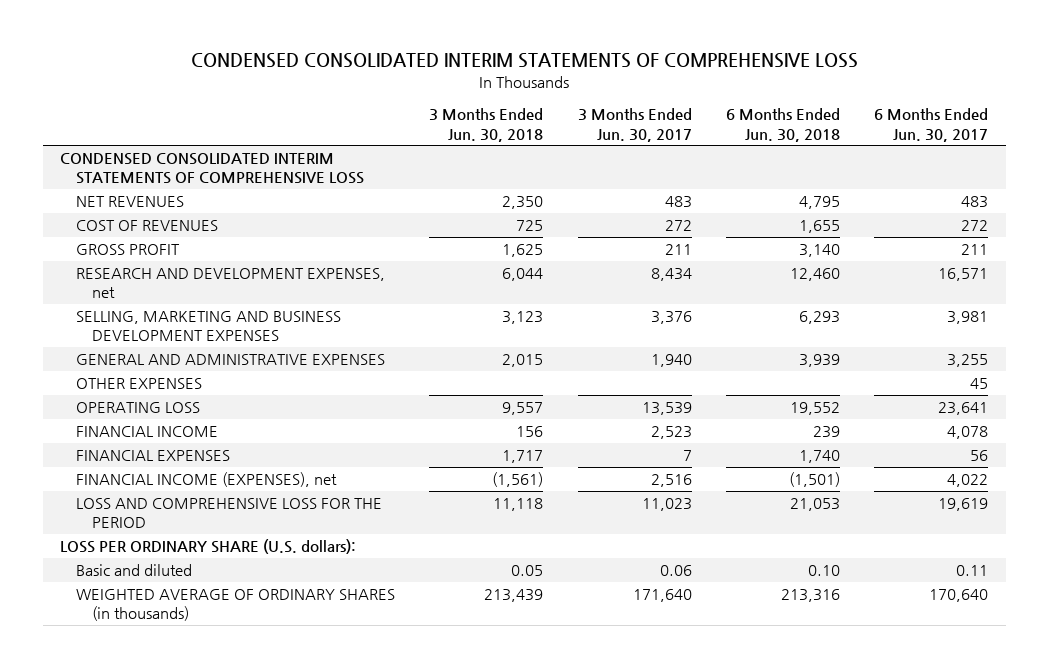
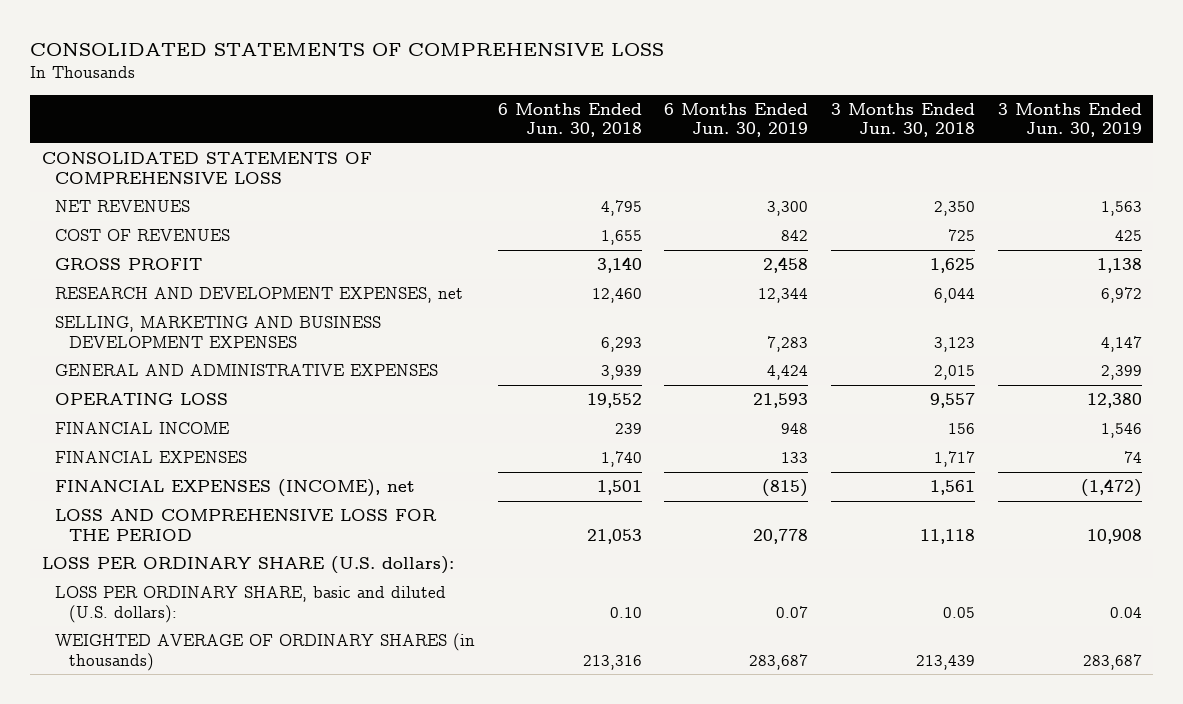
[191,53,859,69] CONDENSED CONSOLIDATED INTERIM STATEMENTS OF COMPREHENSIVE LOSS -> [30,42,665,56] CONSOLIDATED STATEMENTS OF COMPREHENSIVE LOSS
[577,108,692,142] 3 Months Ended Jun. 30, 2017 -> none
[874,108,989,142] 6 Months Ended Jun. 30, 2017 -> none
none -> [664,102,809,138] 6 Months Ended Jun. 30, 2019
none -> [997,102,1142,138] 3 Months Ended Jun. 30, 2019
[59,153,364,185] CONDENSED CONSOLIDATED INTERIM STATEMENTS OF COMPREHENSIVE LOSS -> [41,152,372,184] CONSOLIDATED STATEMENTS OF COMPREHENSIVE LOSS
[75,378,202,390] OTHER EXPENSES -> none
[75,472,337,488] FINANCIAL INCOME (EXPENSES), net -> [55,479,416,498] FINANCIAL EXPENSES (INCOME), net
[492,472,544,488] (1,561) -> [930,480,976,496] 1,561
[788,472,840,488] (1,501) -> [596,480,642,496] 1,501
[75,564,192,577] Basic and diluted -> [55,586,447,623] LOSS PER ORDINARY SHARE, basic and diluted (U.S. dollars):

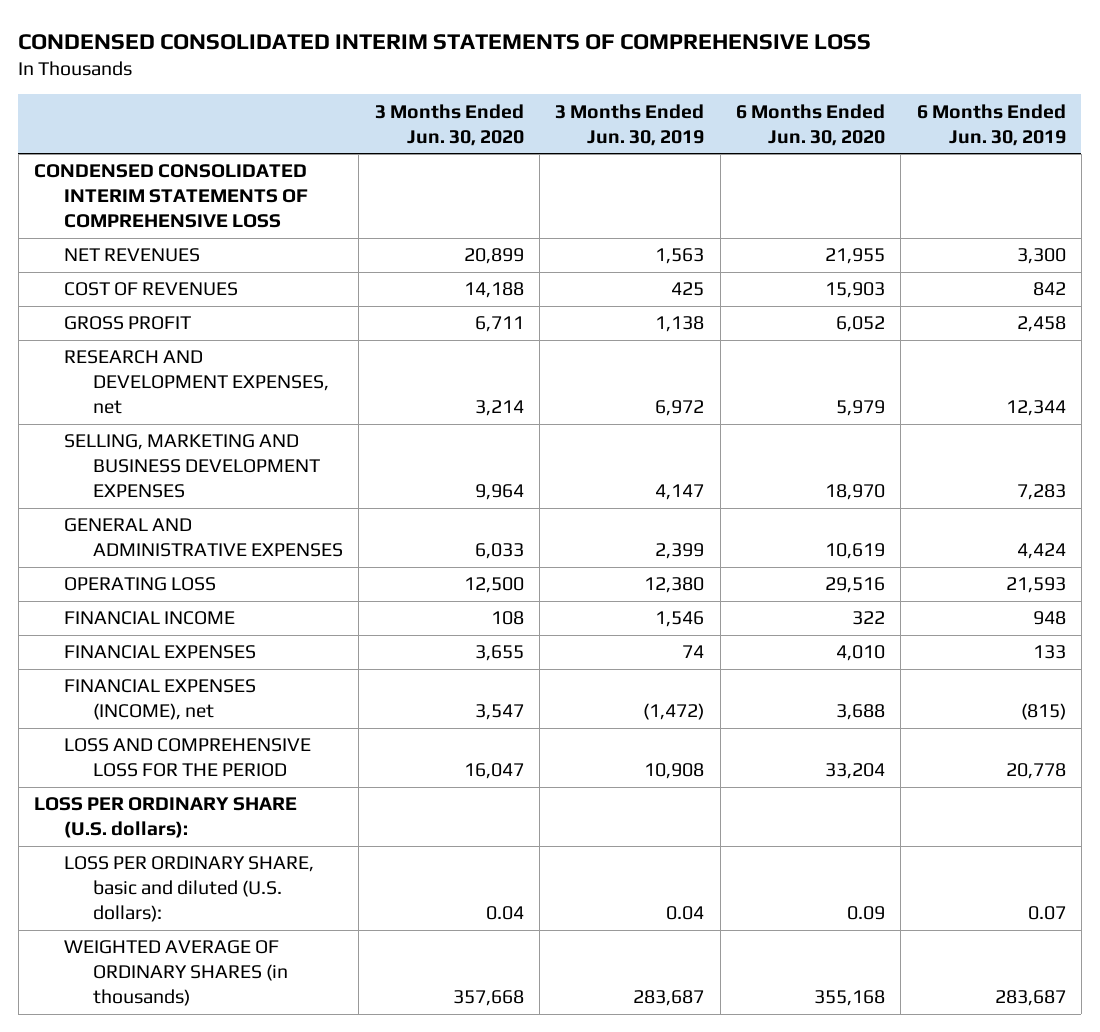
[30,42,665,56] CONSOLIDATED STATEMENTS OF COMPREHENSIVE LOSS -> [18,33,872,50] CONDENSED CONSOLIDATED INTERIM STATEMENTS OF COMPREHENSIVE LOSS
[497,102,642,138] 6 Months Ended Jun. 30, 2018 -> none
[831,102,976,138] 3 Months Ended Jun. 30, 2018 -> none
none -> [374,103,524,146] 3 Months Ended Jun. 30, 2020
none -> [735,103,885,146] 6 Months Ended Jun. 30, 2020
[41,152,372,184] CONSOLIDATED STATEMENTS OF COMPREHENSIVE LOSS -> [34,164,308,229] CONDENSED CONSOLIDATED INTERIM STATEMENTS OF COMPREHENSIVE LOSS

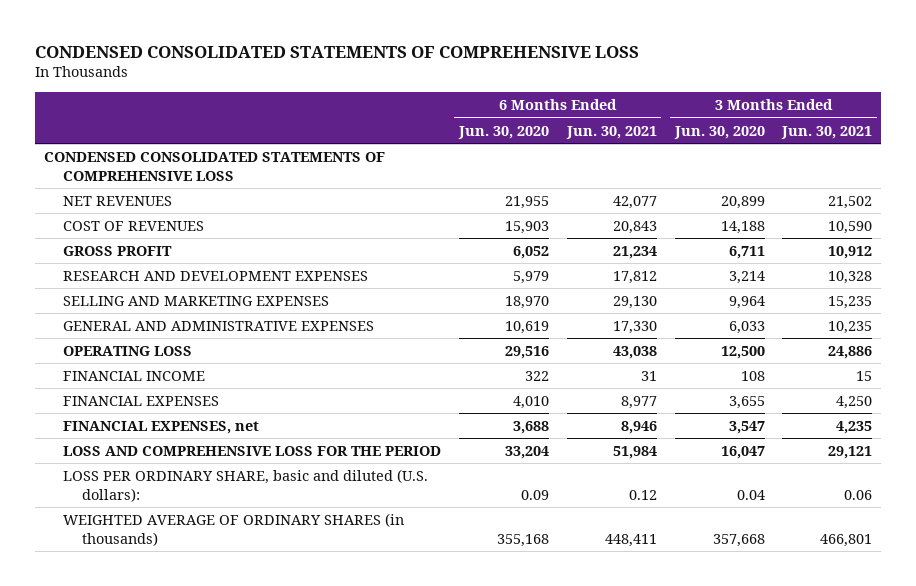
[18,33,872,50] CONDENSED CONSOLIDATED INTERIM STATEMENTS OF COMPREHENSIVE LOSS -> [34,45,639,58] CONDENSED CONSOLIDATED STATEMENTS OF COMPREHENSIVE LOSS
[555,103,705,146] 3 Months Ended Jun. 30, 2019 -> none
[916,103,1066,146] 6 Months Ended Jun. 30, 2019 -> none
none -> [565,125,657,139] Jun. 30, 2021
none -> [781,125,873,139] Jun. 30, 2021
[34,164,308,229] CONDENSED CONSOLIDATED INTERIM STATEMENTS OF COMPREHENSIVE LOSS -> [43,152,385,181] CONDENSED CONSOLIDATED STATEMENTS OF COMPREHENSIVE LOSS
[63,350,330,415] RESEARCH AND DEVELOPMENT EXPENSES, net -> [62,271,368,282] RESEARCH AND DEVELOPMENT EXPENSES
[63,434,321,499] SELLING, MARKETING AND BUSINESS DEVELOPMENT EXPENSES -> [62,296,329,307] SELLING AND MARKETING EXPENSES
[63,679,256,721] FINANCIAL EXPENSES (INCOME), net -> [62,421,259,435] FINANCIAL EXPENSES, net
[34,797,298,839] LOSS PER ORDINARY SHARE (U.S. dollars): -> none

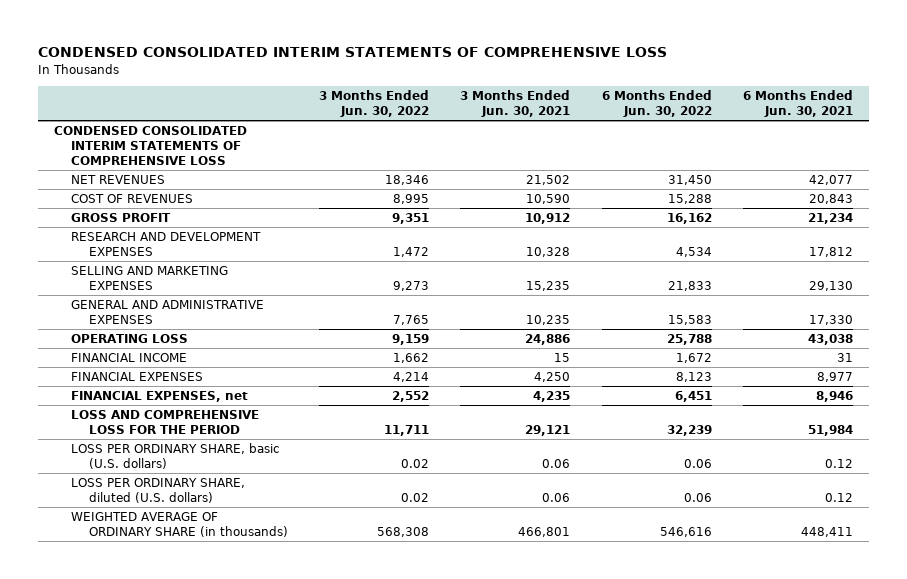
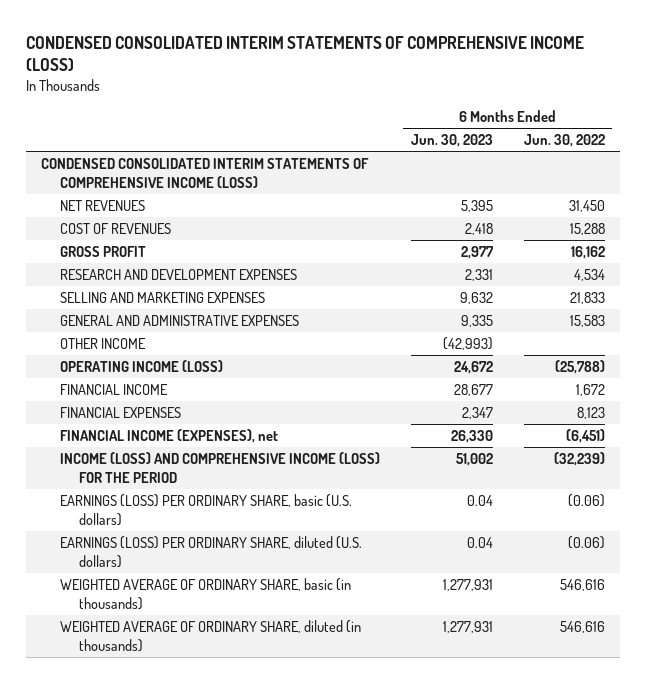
[38,47,668,58] CONDENSED CONSOLIDATED INTERIM STATEMENTS OF COMPREHENSIVE LOSS -> [25,35,584,72] CONDENSED CONSOLIDATED INTERIM STATEMENTS OF COMPREHENSIVE INCOME (LOSS)
[318,89,429,118] 3 Months Ended Jun. 30, 2022 -> none
[460,89,571,118] 3 Months Ended Jun. 30, 2021 -> none
[743,89,854,118] 6 Months Ended Jun. 30, 2021 -> none
none -> [411,134,494,148] Jun. 30, 2023
[54,125,248,166] CONDENSED CONSOLIDATED INTERIM STATEMENTS OF COMPREHENSIVE LOSS -> [41,157,370,188] CONDENSED CONSOLIDATED INTERIM STATEMENTS OF COMPREHENSIVE INCOME (LOSS)
none -> [60,337,147,349] OTHER INCOME
[71,333,189,343] OPERATING LOSS -> [60,359,224,372] OPERATING INCOME (LOSS)
[666,333,712,345] 25,788 -> [554,359,605,374] (25,788)
[71,390,249,402] FINANCIAL EXPENSES, net -> [60,428,279,443] FINANCIAL INCOME (EXPENSES), net
[674,390,712,402] 6,451 -> [565,428,605,443] (6,451)
[71,409,260,435] LOSS AND COMPREHENSIVE LOSS FOR THE PERIOD -> [60,451,381,483] INCOME (LOSS) AND COMPREHENSIVE INCOME (LOSS) FOR THE PERIOD
[666,425,712,437] 32,239 -> [553,451,605,466] (32,239)
[71,442,281,470] LOSS PER ORDINARY SHARE, basic (U.S. dollars) -> [60,493,353,526] EARNINGS (LOSS) PER ORDINARY SHARE, basic (U.S. dollars)
[683,459,712,469] 0.06 -> [567,493,605,507] (0.06)
[71,477,246,504] LOSS PER ORDINARY SHARE, diluted (U.S. dollars) -> [60,535,363,568] EARNINGS (LOSS) PER ORDINARY SHARE, diluted (U.S. dollars)
[683,493,712,503] 0.06 -> [567,535,605,549] (0.06)
[71,511,288,538] WEIGHTED AVERAGE OF ORDINARY SHARE (in thousands) -> [60,577,352,610] WEIGHTED AVERAGE OF ORDINARY SHARE, basic (in thousands)
none -> [60,619,362,652] WEIGHTED AVERAGE OF ORDINARY SHARE, diluted (in thousands)

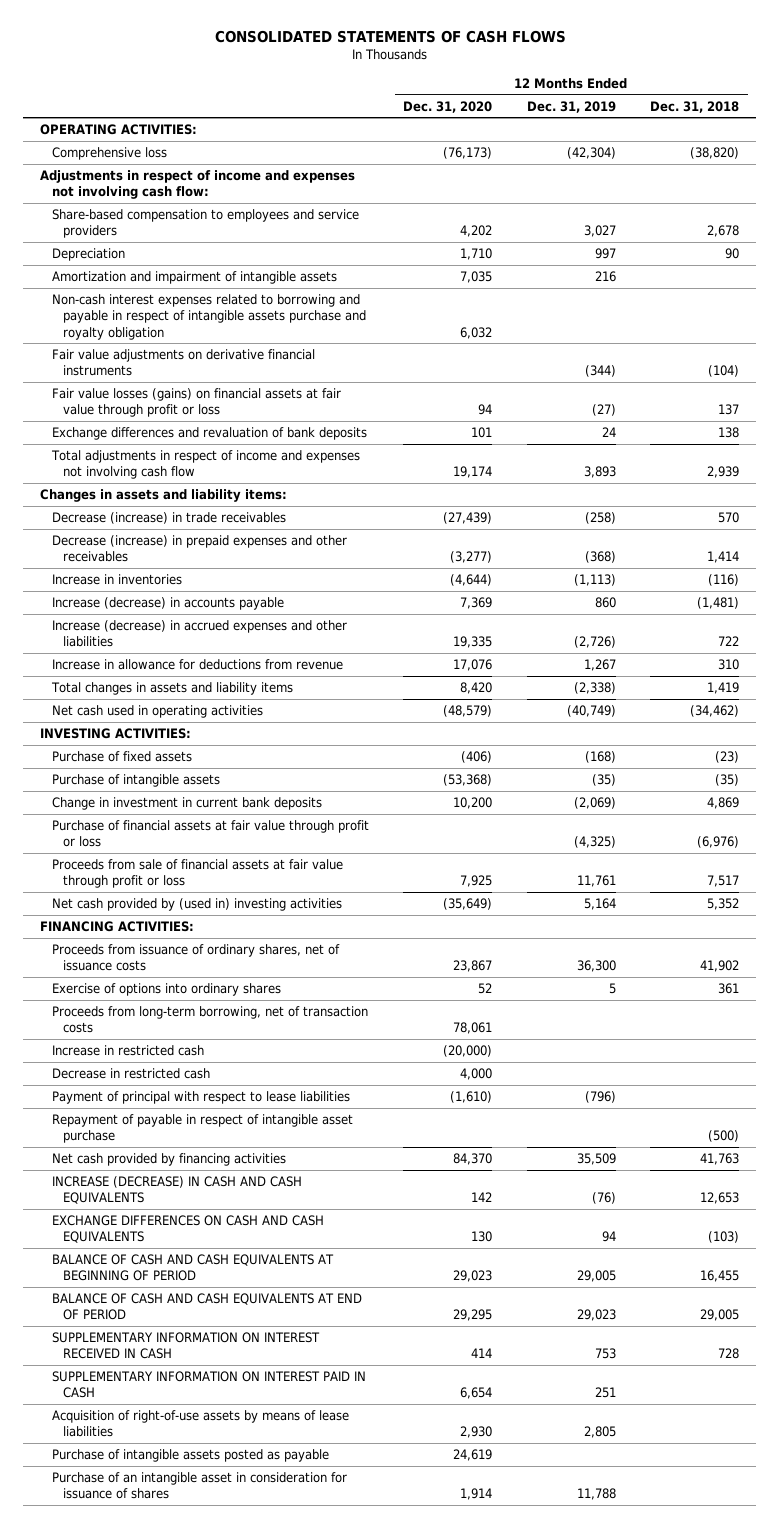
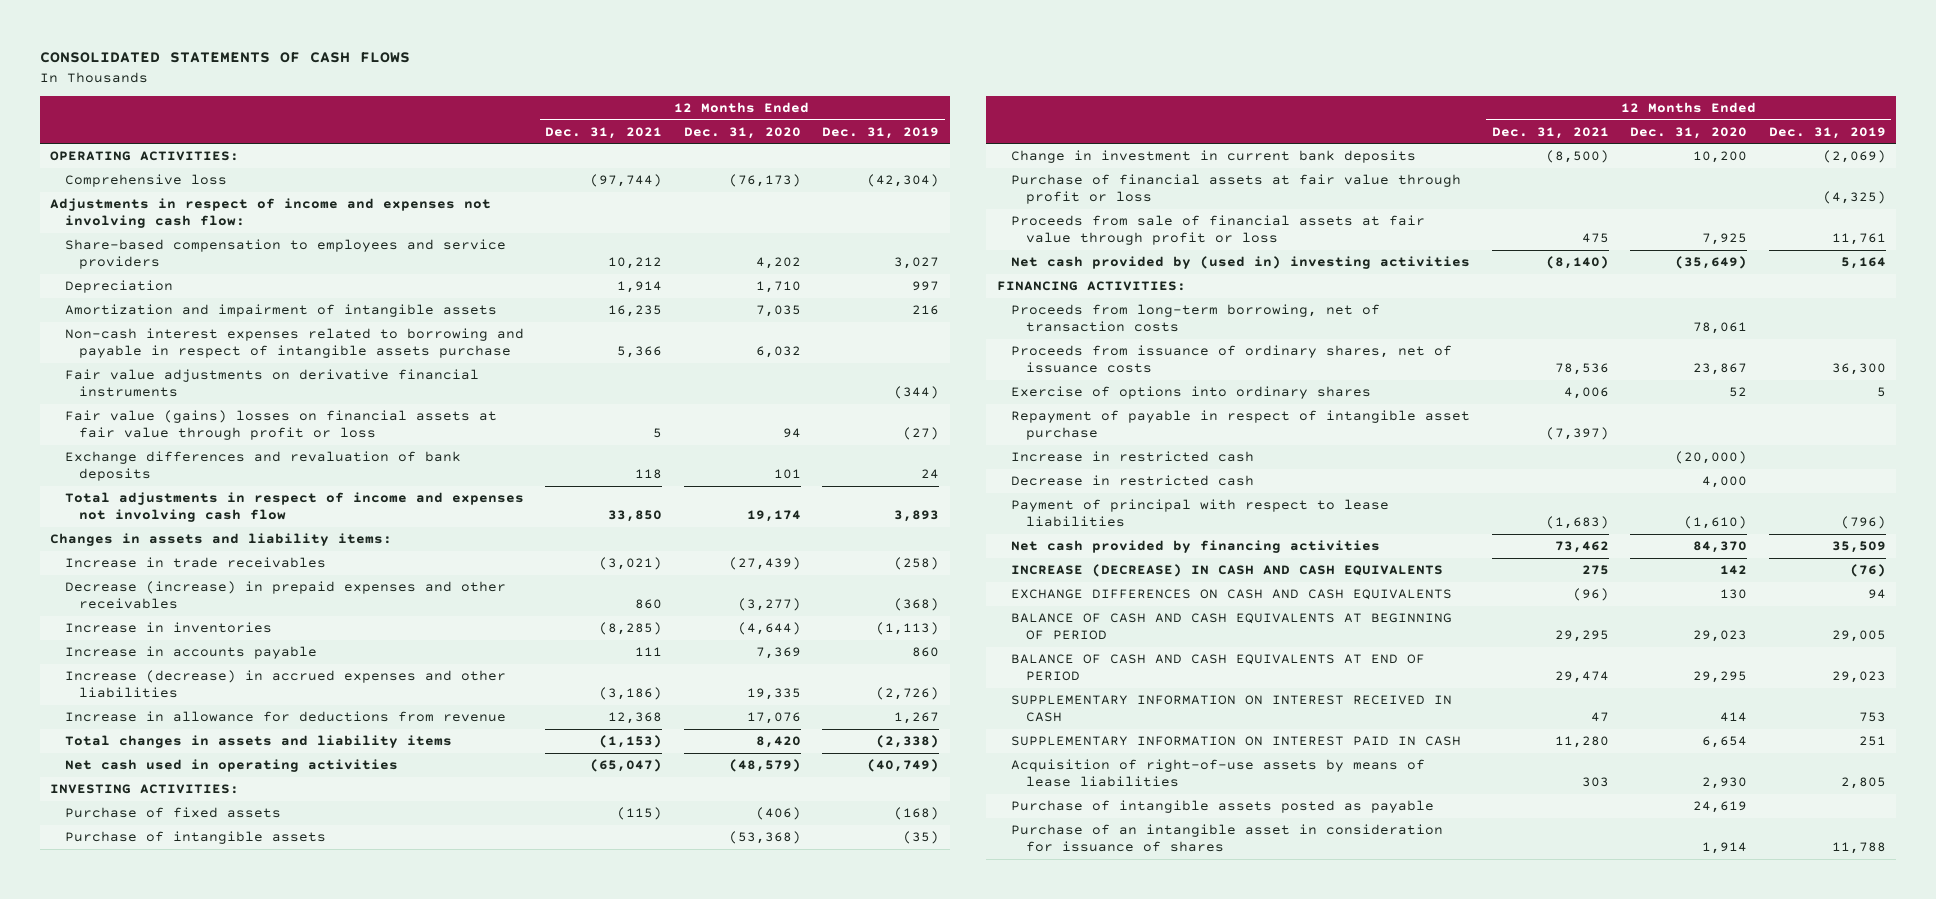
[650,100,740,113] Dec. 31, 2018 -> none
none -> [545,126,663,139] Dec. 31, 2021
[51,293,367,340] Non-cash interest expenses related to borrowing and payable in respect of intangible assets purchase and royalty obligation -> [64,328,524,359] Non-cash interest expenses related to borrowing and payable in respect of intangible assets purchase
[51,387,341,418] Fair value losses (gains) on financial assets at fair value through profit or loss -> [64,410,497,441] Fair value (gains) losses on financial assets at fair value through profit or loss
[51,511,286,524] Decrease (increase) in trade receivables -> [64,557,326,569] Increase in trade receivables
[51,596,284,610] Increase (decrease) in accounts payable -> [64,646,317,660] Increase in accounts payable
[51,1005,368,1034] Proceeds from long-term borrowing, net of transaction costs -> [1011,304,1381,333] Proceeds from long-term borrowing, net of transaction costs
[51,1113,353,1144] Repayment of payable in respect of intangible asset purchase -> [1011,410,1471,441] Repayment of payable in respect of intangible asset purchase

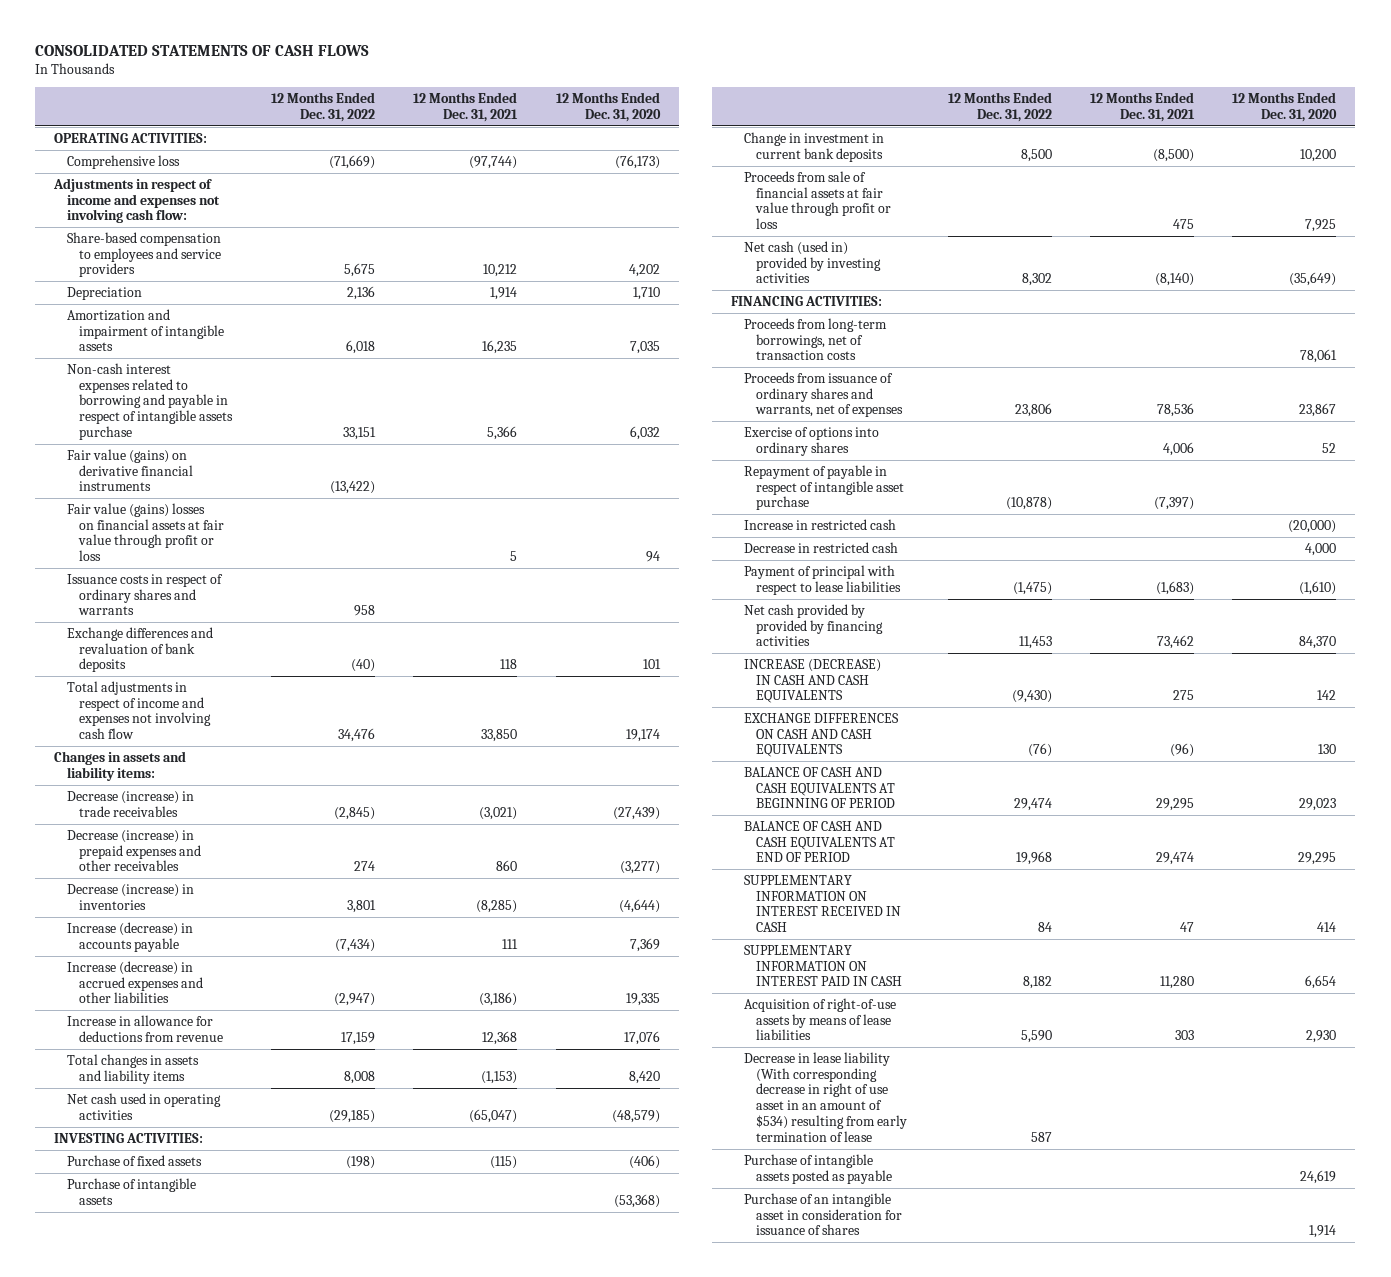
[822,126,940,139] Dec. 31, 2019 -> none
none -> [270,92,375,122] 12 Months Ended Dec. 31, 2022
[64,369,479,398] Fair value adjustments on derivative financial instruments -> [66,448,194,492] Fair value (gains) on derivative financial instruments
none -> [66,573,223,616] Issuance costs in respect of ordinary shares and warrants
[64,557,326,569] Increase in trade receivables -> [66,790,194,817] Decrease (increase) in trade receivables
[64,622,272,634] Increase in inventories -> [66,883,194,910] Decrease (increase) in inventories
[64,646,317,660] Increase in accounts payable -> [66,921,193,952] Increase (decrease) in accounts payable
[1011,174,1462,205] Purchase of financial assets at fair value through profit or loss -> none
[1011,256,1471,270] Net cash provided by (used in) investing activities -> [743,240,882,284] Net cash (used in) provided by investing activities
[1011,304,1381,333] Proceeds from long-term borrowing, net of transaction costs -> [743,317,887,361] Proceeds from long-term borrowings, net of transaction costs
[1011,345,1453,374] Proceeds from issuance of ordinary shares, net of issuance costs -> [743,371,904,418] Proceeds from issuance of ordinary shares and warrants, net of expenses
[1011,540,1381,554] Net cash provided by financing activities -> [743,603,884,647] Net cash provided by provided by financing activities
none -> [743,1051,908,1142] Decrease in lease liability (With corresponding decrease in right of use asset in an amount of $534) resulting from early termination of lease

